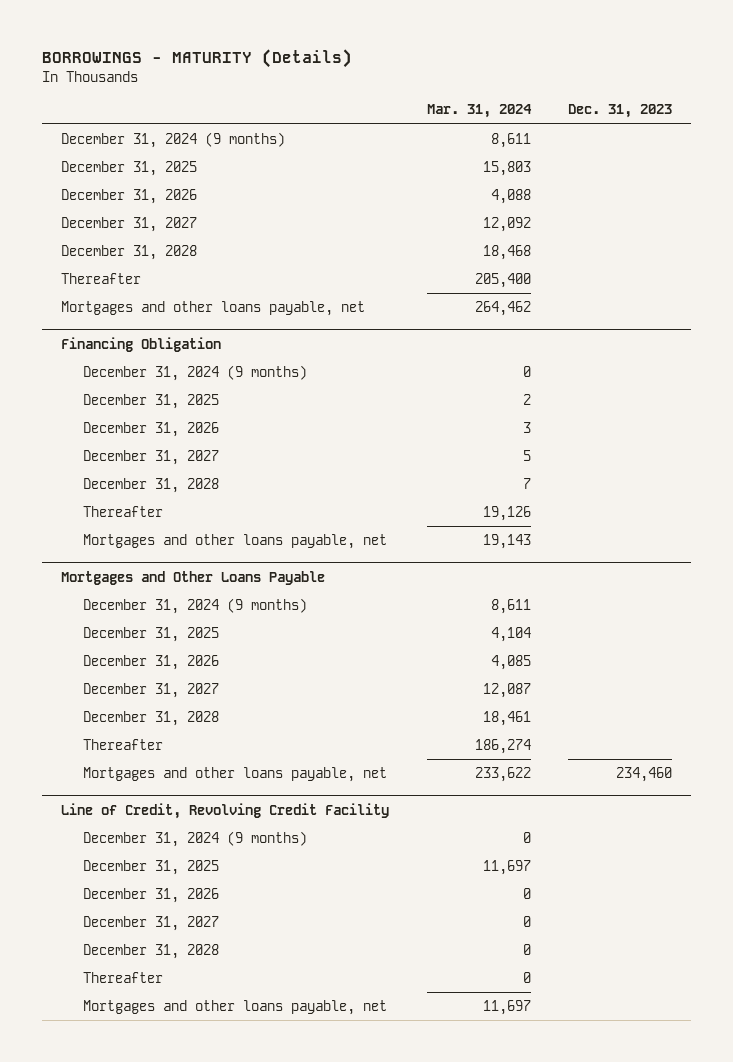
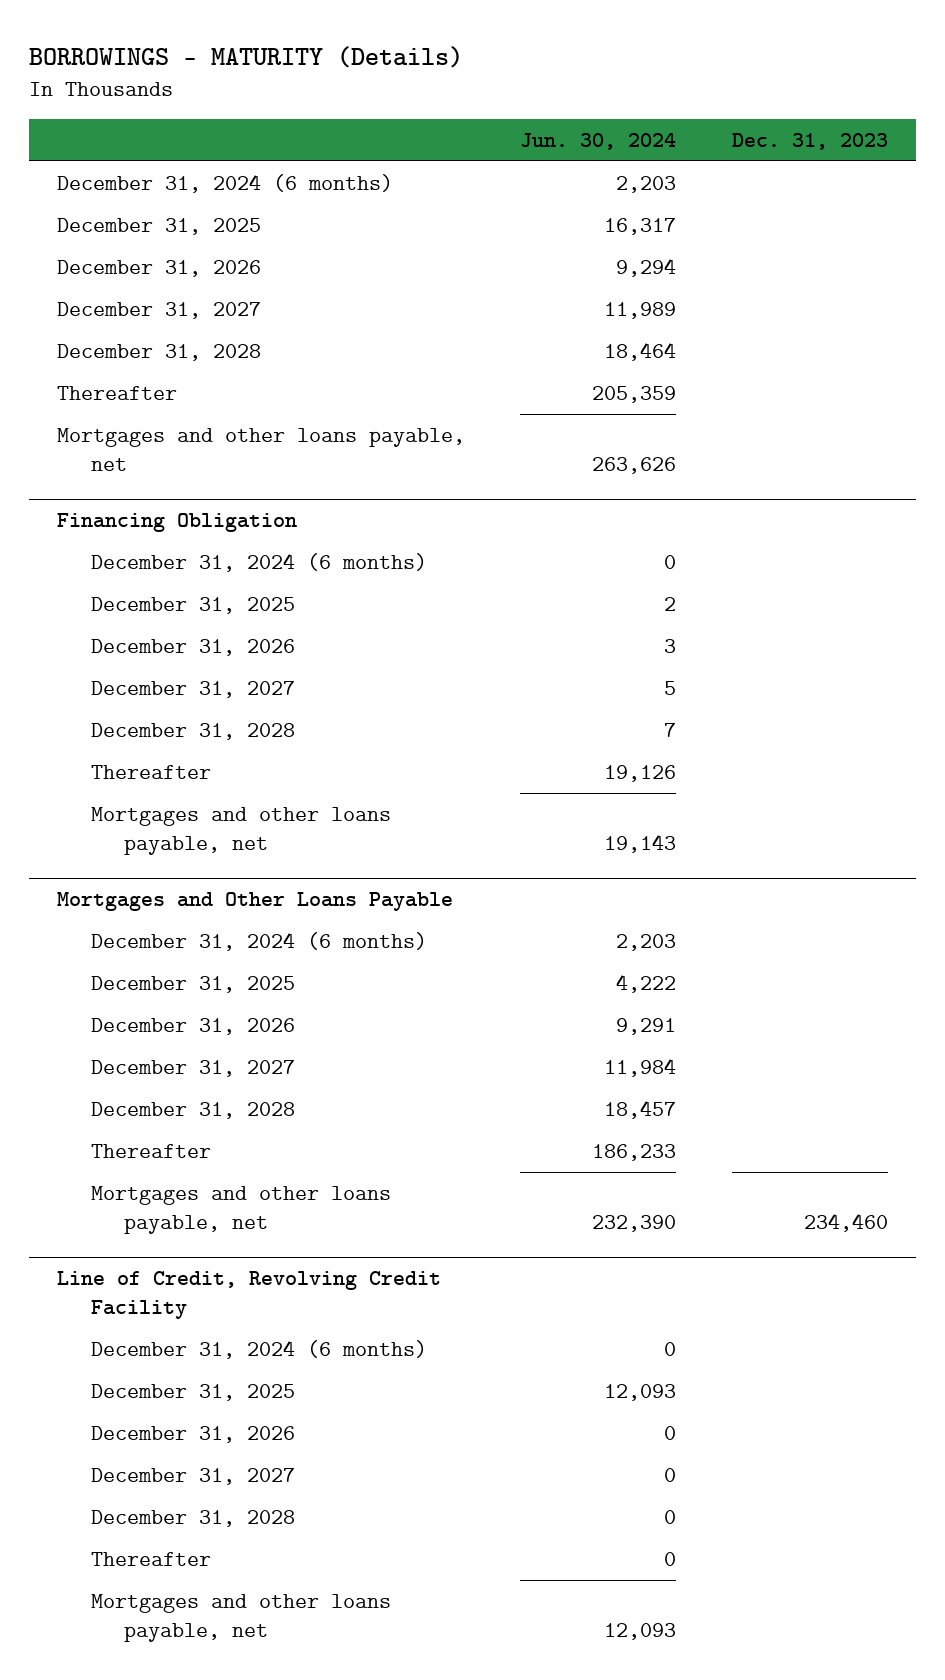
[426,104,532,119] Mar. 31, 2024 -> none
none -> [520,132,677,150] Jun. 30, 2024
[60,131,285,148] December 31, 2024 (9 months) -> [56,174,393,194] December 31, 2024 (6 months)
[82,364,307,381] December 31, 2024 (9 months) -> [90,553,427,573] December 31, 2024 (6 months)
[82,597,307,614] December 31, 2024 (9 months) -> [90,932,427,952] December 31, 2024 (6 months)
[82,830,307,847] December 31, 2024 (9 months) -> [90,1340,427,1360] December 31, 2024 (6 months)

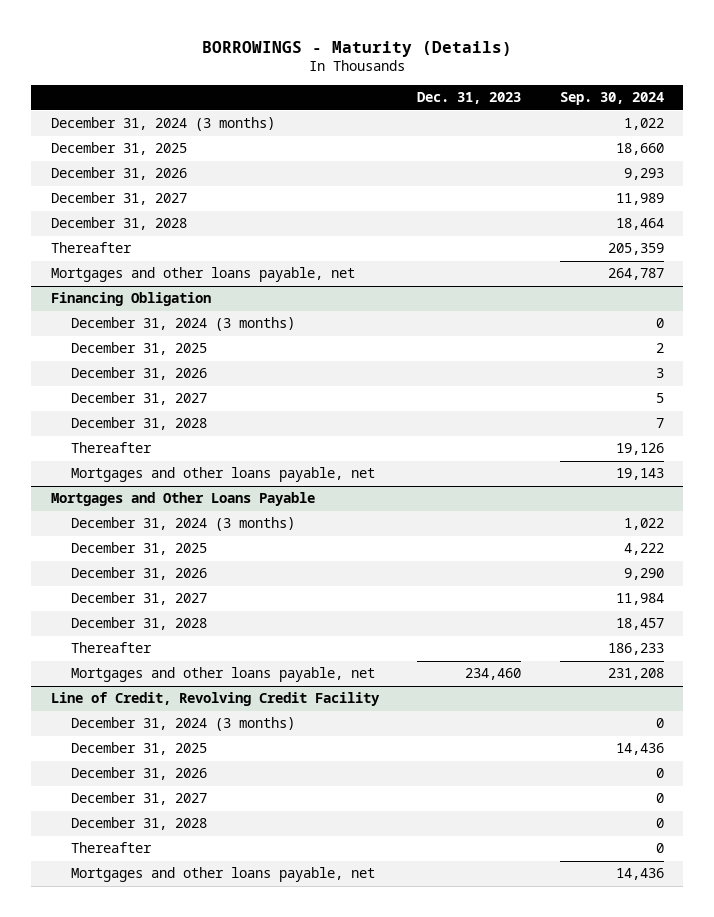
[29,45,464,68] BORROWINGS - MATURITY (Details) -> [202,40,513,57] BORROWINGS - Maturity (Details)
[520,132,677,150] Jun. 30, 2024 -> none
none -> [559,92,664,106] Sep. 30, 2024
[56,174,393,194] December 31, 2024 (6 months) -> [50,117,275,132] December 31, 2024 (3 months)
[90,553,427,573] December 31, 2024 (6 months) -> [71,317,296,332] December 31, 2024 (3 months)
[90,932,427,952] December 31, 2024 (6 months) -> [71,517,296,532] December 31, 2024 (3 months)
[90,1340,427,1360] December 31, 2024 (6 months) -> [71,717,296,732] December 31, 2024 (3 months)

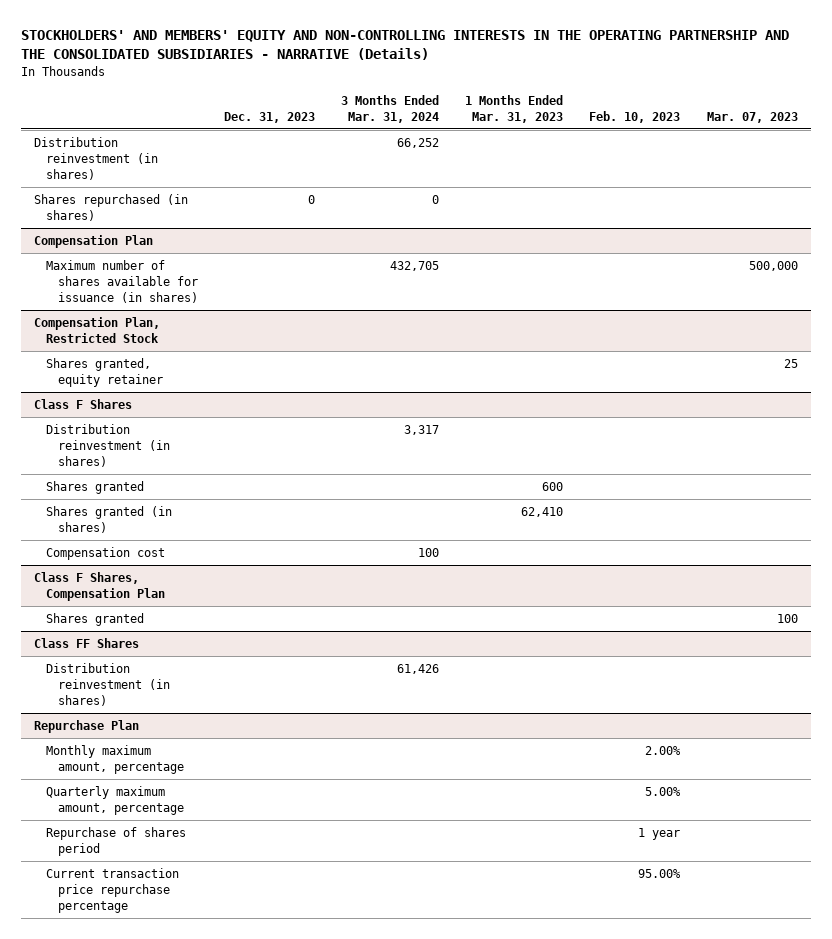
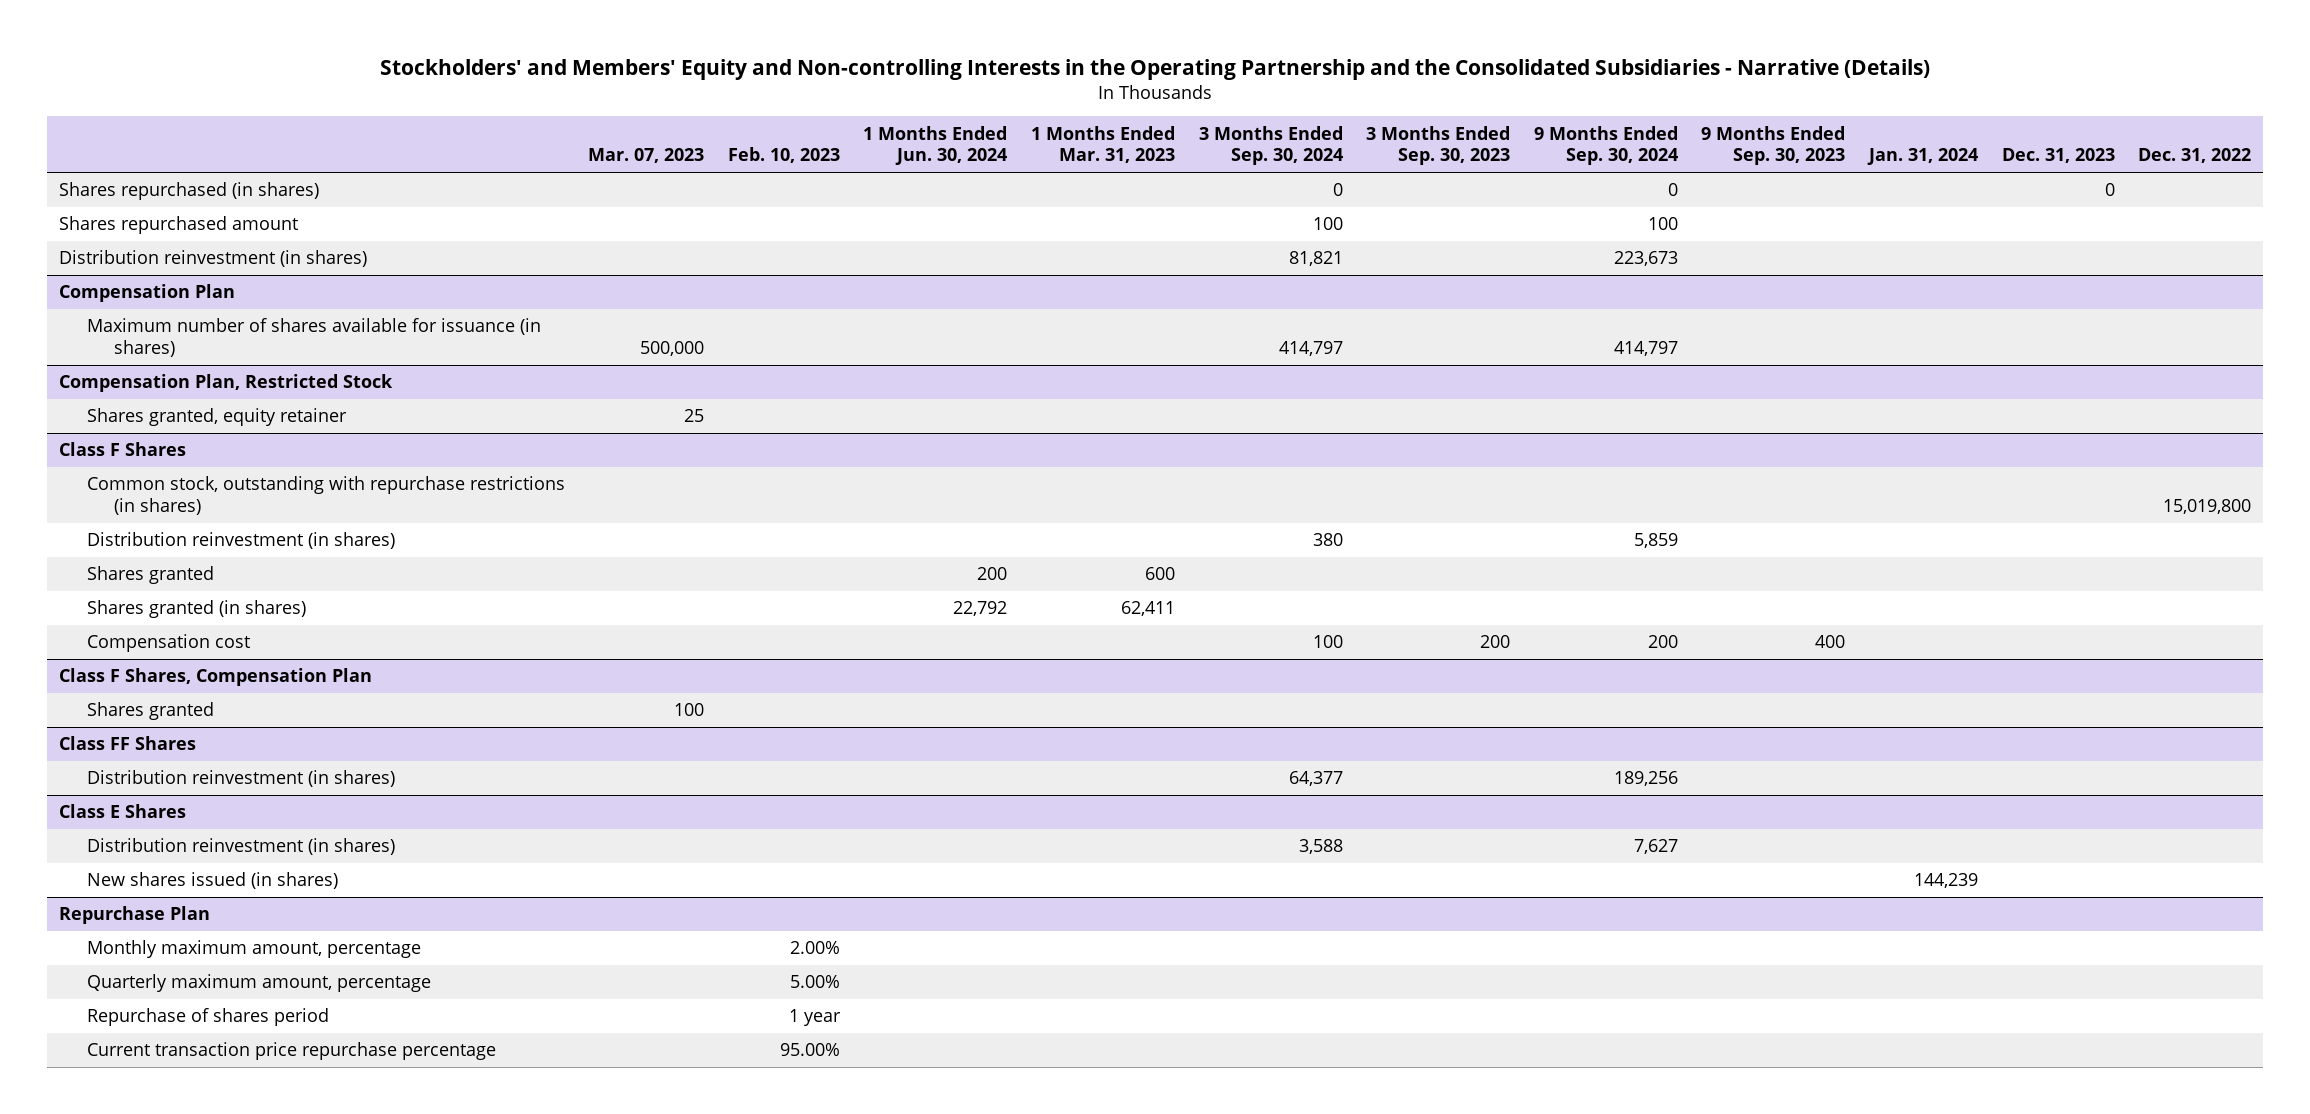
[21,30,790,61] STOCKHOLDERS' AND MEMBERS' EQUITY AND NON-CONTROLLING INTERESTS IN THE OPERATING PARTNERSHIP AND THE CONSOLIDATED SUBSIDIARIES - NARRATIVE (Details) -> [380,58,1931,80] Stockholders' and Members' Equity and Non-controlling Interests in the Operating Partnership and the Consolidated Subsidiaries - Narrative (Details)
[341,94,440,123] 3 Months Ended Mar. 31, 2024 -> none
none -> [863,125,1008,166] 1 Months Ended Jun. 30, 2024
none -> [1198,125,1343,166] 3 Months Ended Sep. 30, 2024
none -> [1366,125,1511,166] 3 Months Ended Sep. 30, 2023
none -> [1533,125,1678,166] 9 Months Ended Sep. 30, 2024
none -> [1701,125,1846,166] 9 Months Ended Sep. 30, 2023
none -> [1867,148,1979,166] Jan. 31, 2024
none -> [2138,148,2252,164] Dec. 31, 2022
none -> [59,216,299,235] Shares repurchased amount
[34,136,159,180] Distribution reinvestment (in shares) -> [59,250,368,268] Distribution reinvestment (in shares)
none -> [86,476,565,516] Common stock, outstanding with repurchase restrictions (in shares)
[521,506,564,517] 62,410 -> [1121,601,1176,617] 62,411
none -> [59,804,187,819] Class E Shares
none -> [86,838,395,856] Distribution reinvestment (in shares)
none -> [86,872,338,890] New shares issued (in shares)

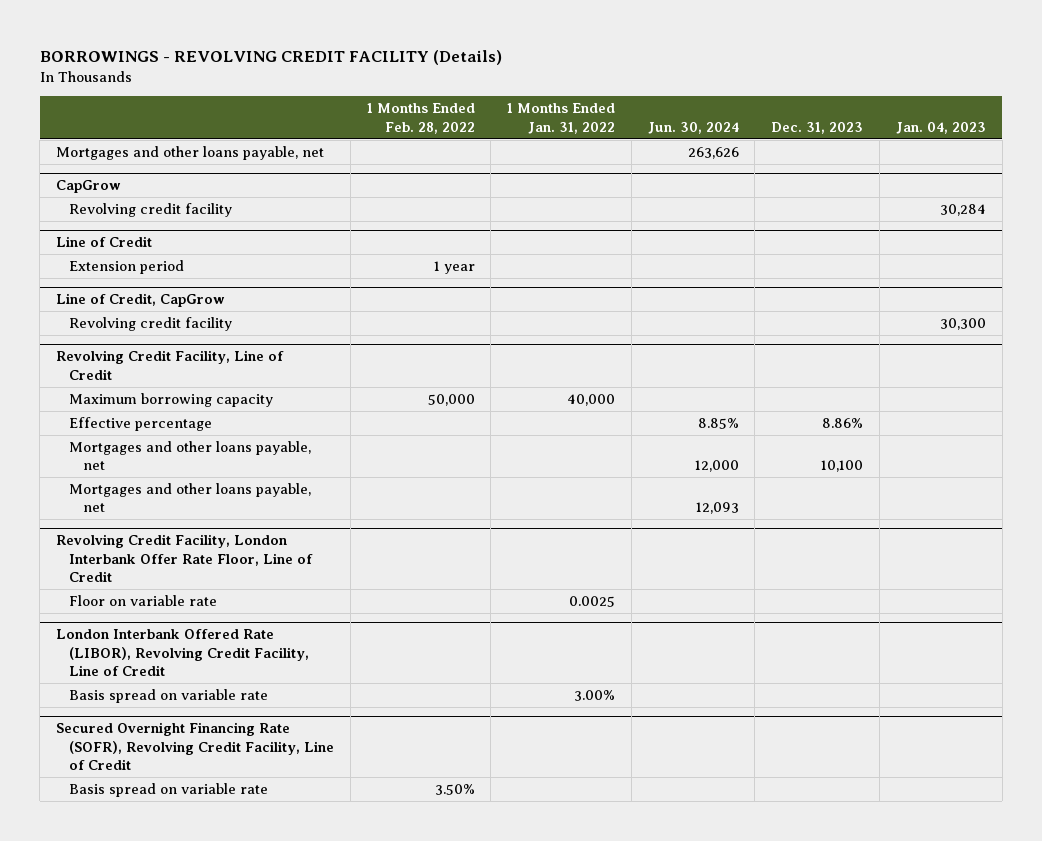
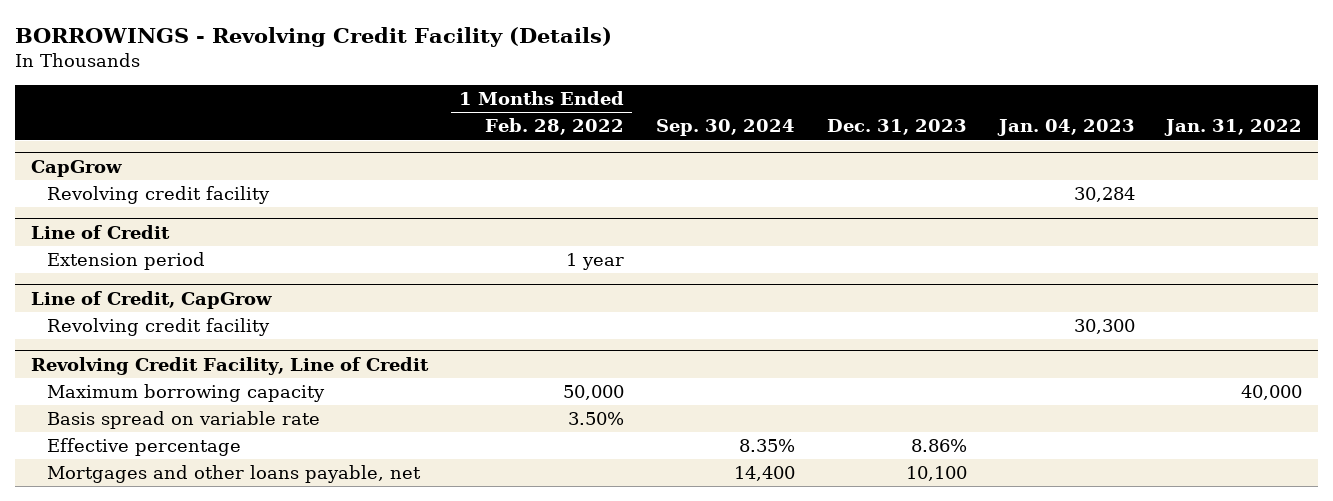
[39,50,502,66] BORROWINGS - REVOLVING CREDIT FACILITY (Details) -> [14,26,612,47] BORROWINGS - Revolving Credit Facility (Details)
[507,103,616,134] 1 Months Ended Jan. 31, 2022 -> none
[647,121,739,134] Jun. 30, 2024 -> none
none -> [656,119,796,137] Sep. 30, 2024
none -> [1164,119,1303,137] Jan. 31, 2022
[55,146,324,161] Mortgages and other loans payable, net -> none
none -> [47,411,321,430] Basis spread on variable rate
[69,483,312,513] Mortgages and other loans payable, net -> none
[55,534,314,582] Revolving Credit Facility, London Interbank Offer Rate Floor, Line of Credit -> none
[69,595,218,607] Floor on variable rate -> none
[55,629,310,676] London Interbank Offered Rate (LIBOR), Revolving Credit Facility, Line of Credit -> none
[69,689,269,704] Basis spread on variable rate -> none
[55,722,335,770] Secured Overnight Financing Rate (SOFR), Revolving Credit Facility, Line of Credit -> none
[69,783,269,798] Basis spread on variable rate -> none

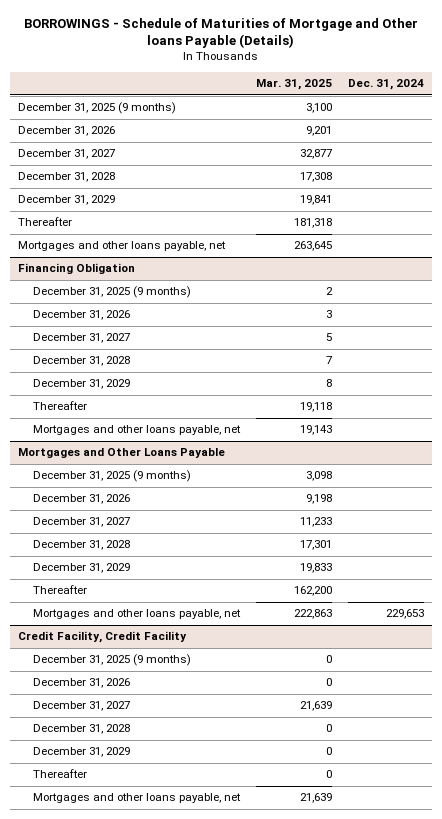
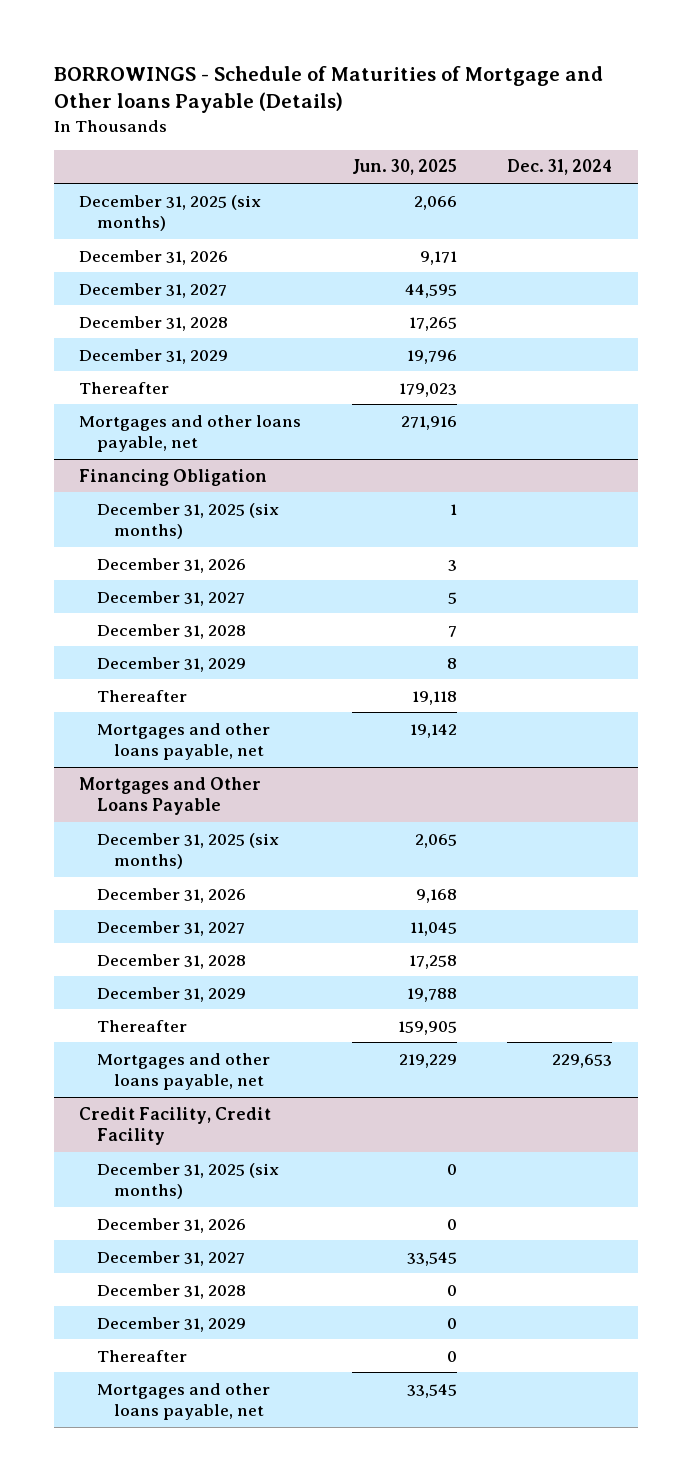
[256,79,333,91] Mar. 31, 2025 -> none
none -> [351,159,457,176] Jun. 30, 2025
[17,102,176,115] December 31, 2025 (9 months) -> [79,194,262,232] December 31, 2025 (six months)
[33,286,192,299] December 31, 2025 (9 months) -> [96,502,279,540] December 31, 2025 (six months)
[33,470,192,483] December 31, 2025 (9 months) -> [96,832,279,870] December 31, 2025 (six months)
[33,654,192,667] December 31, 2025 (9 months) -> [96,1162,279,1200] December 31, 2025 (six months)

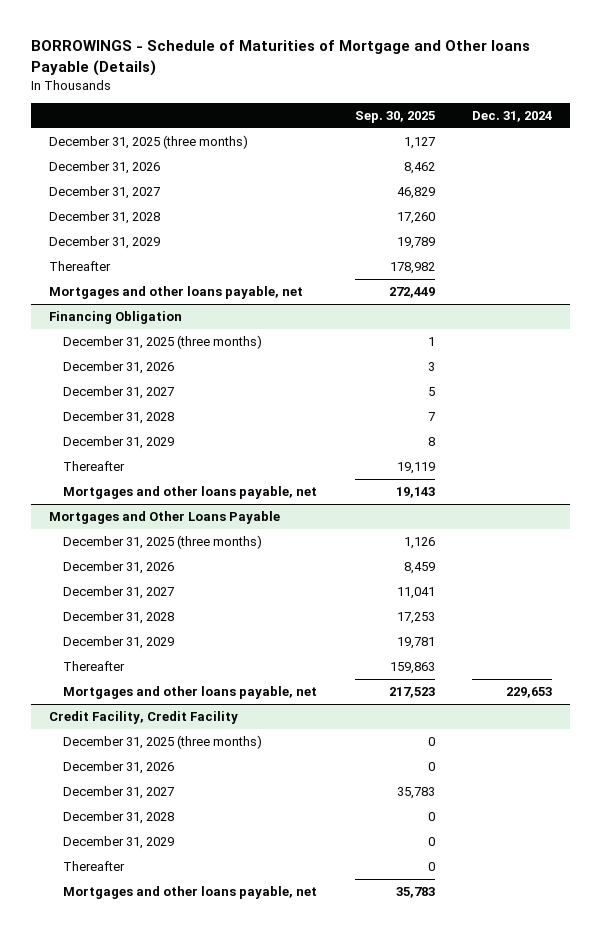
[351,159,457,176] Jun. 30, 2025 -> none
none -> [354,111,435,124] Sep. 30, 2025
[79,194,262,232] December 31, 2025 (six months) -> [49,135,249,150] December 31, 2025 (three months)
[96,502,279,540] December 31, 2025 (six months) -> [63,335,263,350] December 31, 2025 (three months)
[96,832,279,870] December 31, 2025 (six months) -> [63,535,263,550] December 31, 2025 (three months)
[96,1162,279,1200] December 31, 2025 (six months) -> [63,735,263,750] December 31, 2025 (three months)

